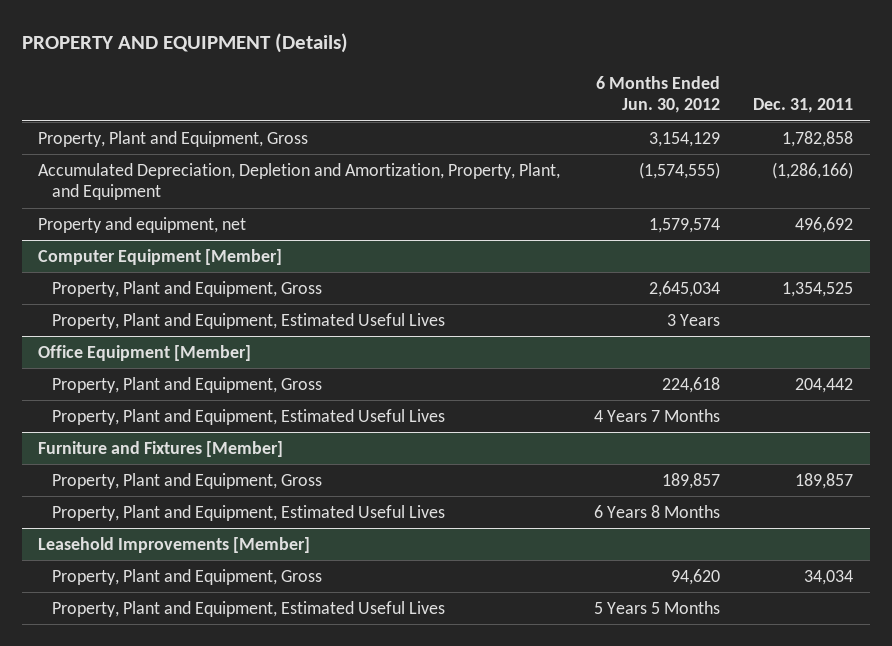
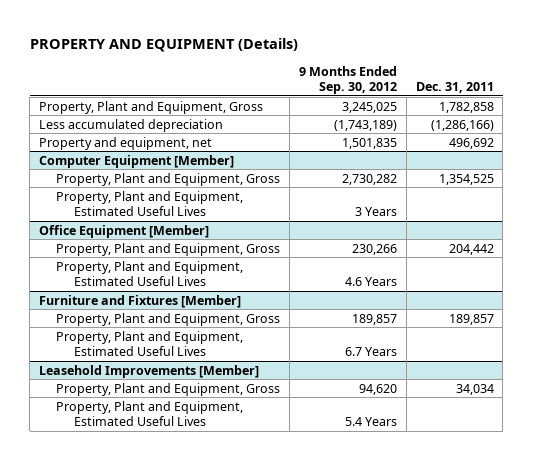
[595,75,720,114] 6 Months Ended Jun. 30, 2012 -> none
none -> [299,65,398,94] 9 Months Ended Sep. 30, 2012
[38,162,561,201] Accumulated Depreciation, Depletion and Amortization, Property, Plant, and Equipment -> [39,118,224,132] Less accumulated depreciation

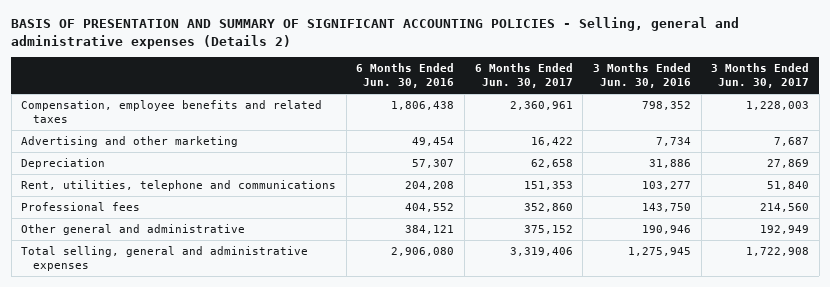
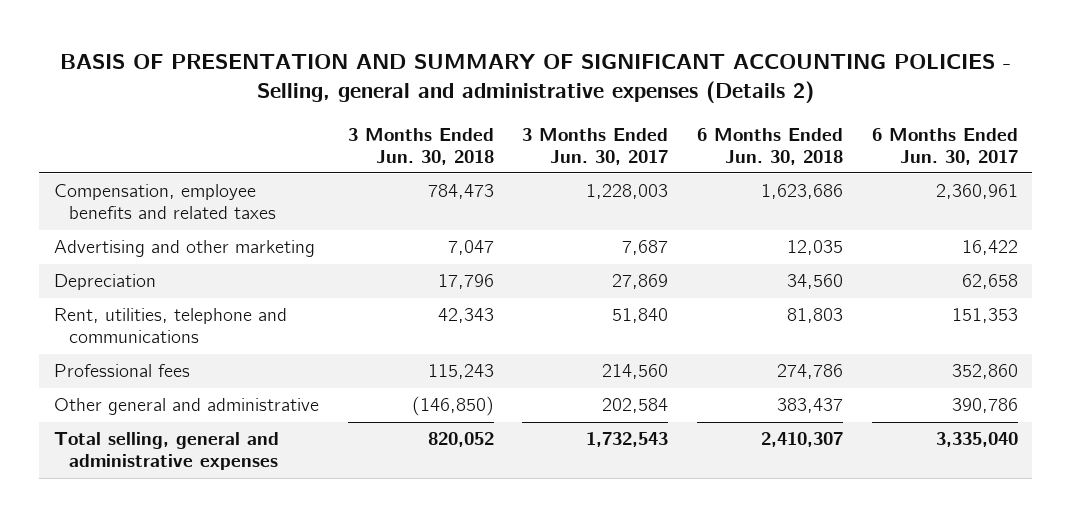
[356,63,455,89] 6 Months Ended Jun. 30, 2016 -> none
[592,63,691,89] 3 Months Ended Jun. 30, 2016 -> none
none -> [347,127,494,165] 3 Months Ended Jun. 30, 2018
none -> [696,127,843,165] 6 Months Ended Jun. 30, 2018
[523,225,573,235] 375,152 -> [951,398,1018,414] 390,786
[760,225,810,235] 192,949 -> [602,398,669,414] 202,584
[509,247,573,257] 3,319,406 -> [935,432,1018,448] 3,335,040
[746,247,810,257] 1,722,908 -> [586,432,669,448] 1,732,543

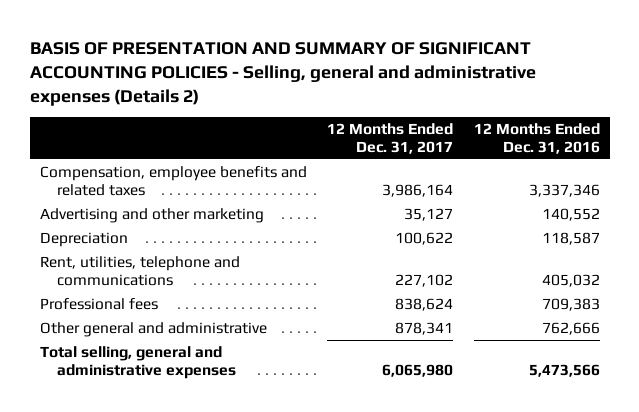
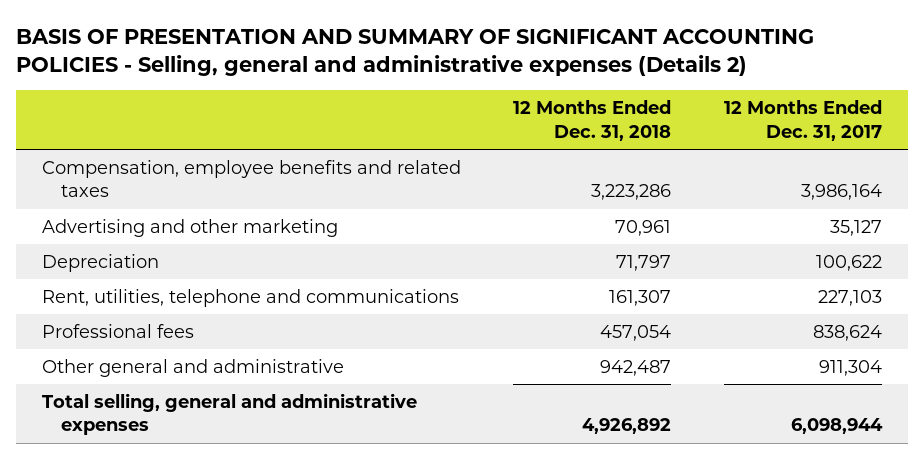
[473,123,600,155] 12 Months Ended Dec. 31, 2016 -> none
none -> [513,100,672,141] 12 Months Ended Dec. 31, 2018
[395,273,454,287] 227,102 -> [817,290,882,307] 227,103
[395,321,454,335] 878,341 -> [818,360,882,377] 911,304
[382,363,454,377] 6,065,980 -> [790,418,883,435] 6,098,944

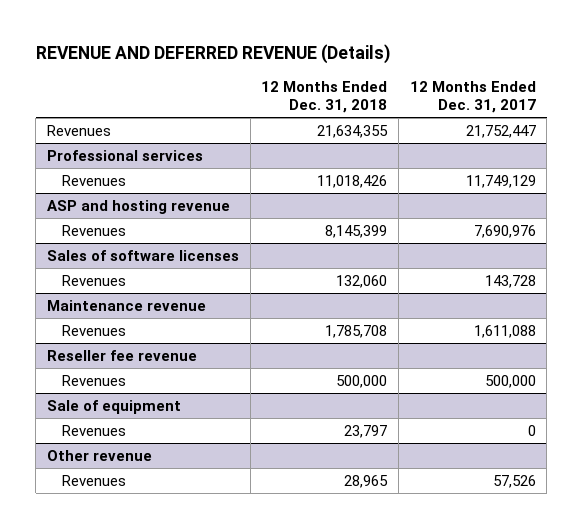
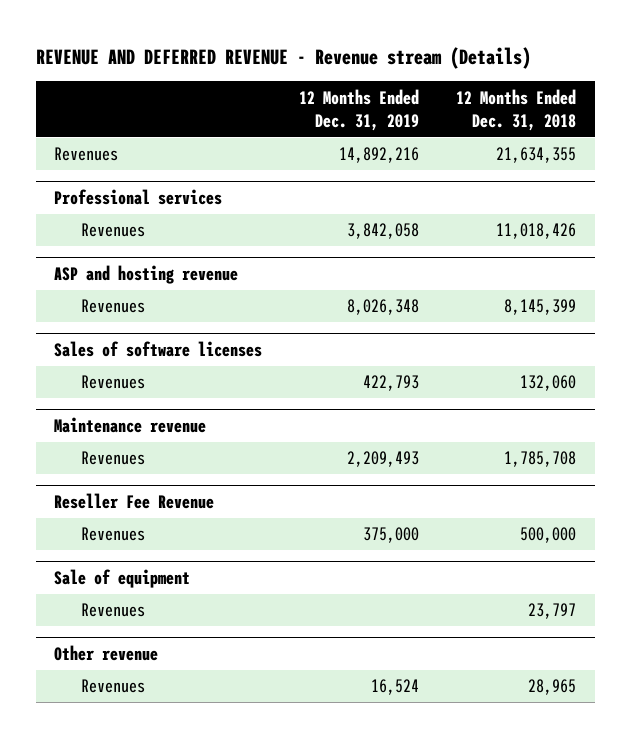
[35,44,390,65] REVENUE AND DEFERRED REVENUE (Details) -> [35,46,531,69] REVENUE AND DEFERRED REVENUE - Revenue stream (Details)
[409,81,536,114] 12 Months Ended Dec. 31, 2017 -> none
none -> [299,88,420,131] 12 Months Ended Dec. 31, 2019
[46,349,197,361] Reseller fee revenue -> [54,492,215,509] Reseller Fee Revenue

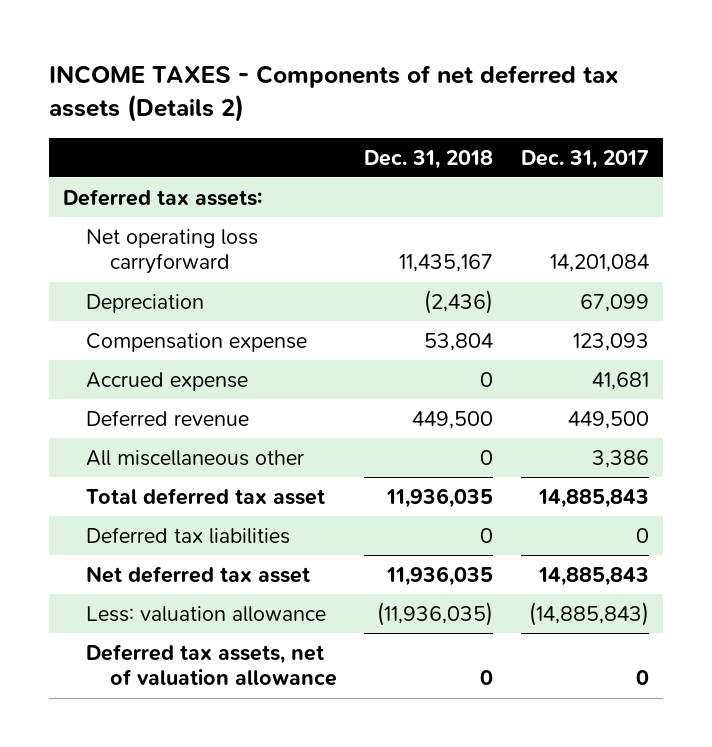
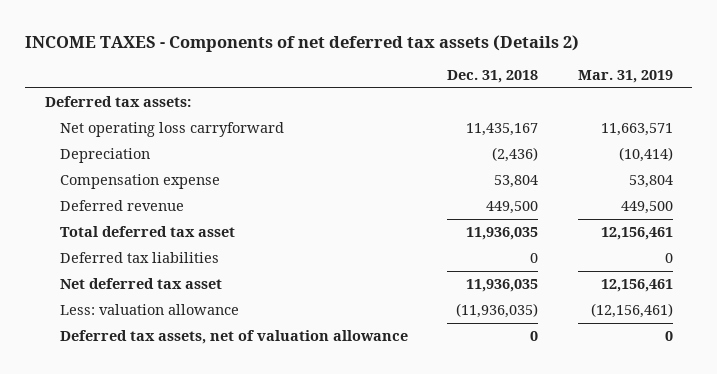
[520,149,649,169] Dec. 31, 2017 -> none
none -> [577,70,673,84] Mar. 31, 2019
[86,371,249,391] Accrued expense -> none
[86,449,305,466] All miscellaneous other -> none

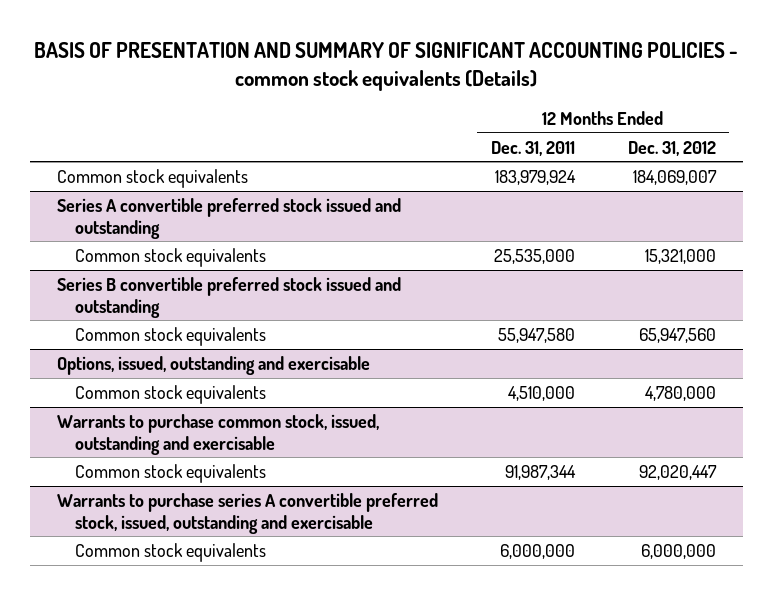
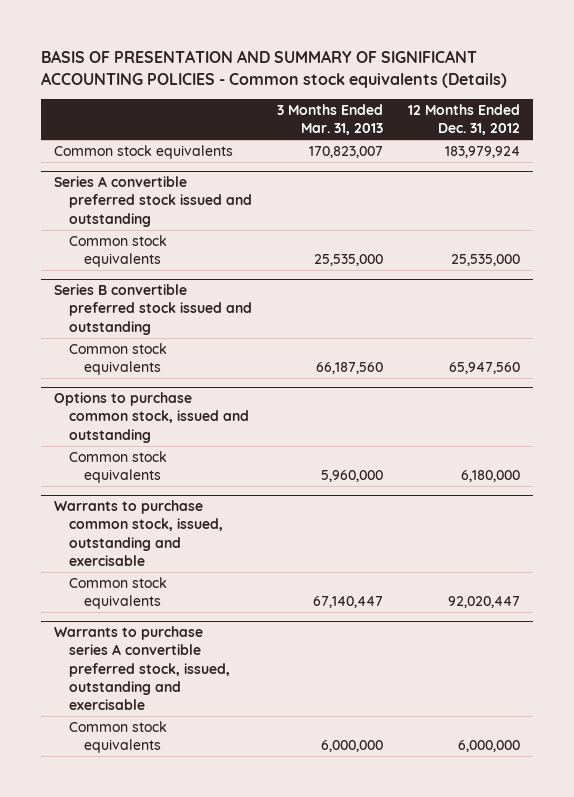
[34,42,739,92] BASIS OF PRESENTATION AND SUMMARY OF SIGNIFICANT ACCOUNTING POLICIES - common stock equivalents (Details) -> [41,49,508,88] BASIS OF PRESENTATION AND SUMMARY OF SIGNIFICANT ACCOUNTING POLICIES - Common stock equivalents (Details)
[490,140,575,156] Dec. 31, 2011 -> none
none -> [276,103,383,136] 3 Months Ended Mar. 31, 2013
[632,169,717,185] 184,069,007 -> [445,146,521,159] 183,979,924
[644,248,716,264] 15,321,000 -> [451,254,521,267] 25,535,000
[56,355,370,375] Options, issued, outstanding and exercisable -> none
none -> [53,392,249,443] Options to purchase common stock, issued and outstanding
[644,385,716,401] 4,780,000 -> [461,470,521,483] 6,180,000

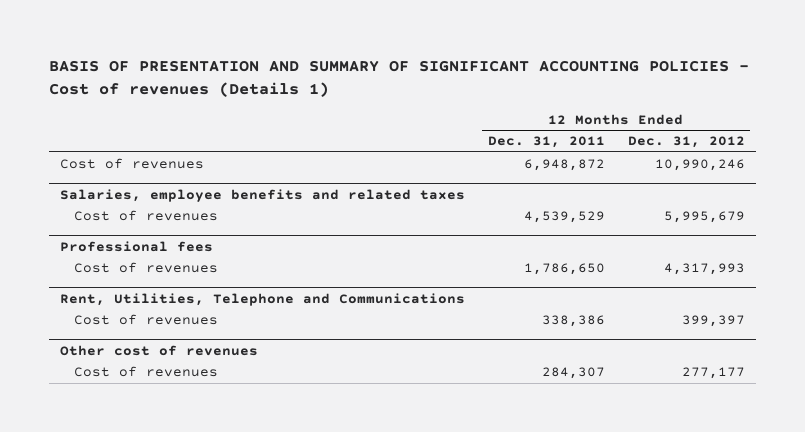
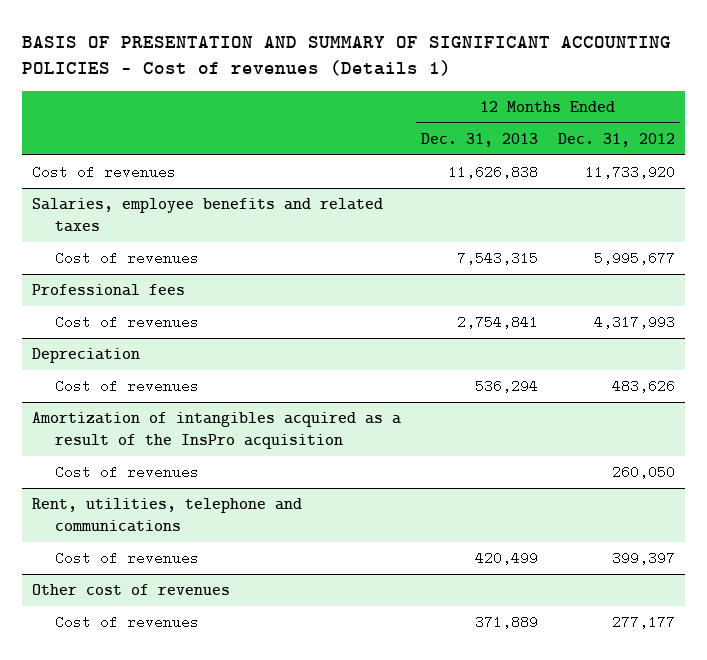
[487,136,605,149] Dec. 31, 2011 -> none
none -> [421,133,539,148] Dec. 31, 2013
[654,159,745,172] 10,990,246 -> [585,165,676,180] 11,733,920
[663,211,745,224] 5,995,679 -> [594,251,676,266] 5,995,677
none -> [31,348,140,364] Depreciation
none -> [55,379,200,394] Cost of revenues
none -> [31,412,401,449] Amortization of intangibles acquired as a result of the InsPro acquisition
none -> [55,465,200,480] Cost of revenues
[60,292,466,306] Rent, Utilities, Telephone and Communications -> [31,498,302,532] Rent, utilities, telephone and communications

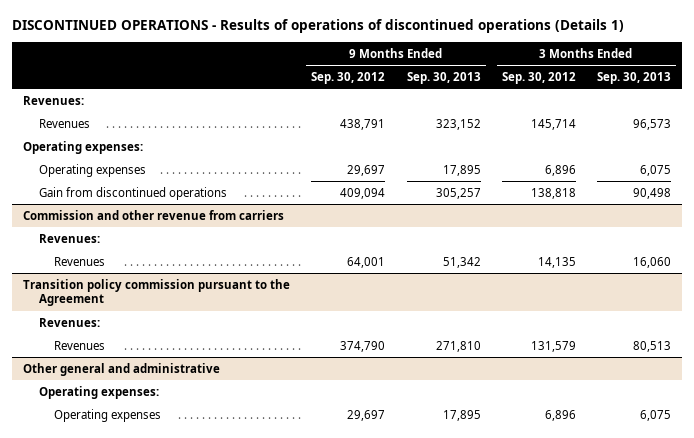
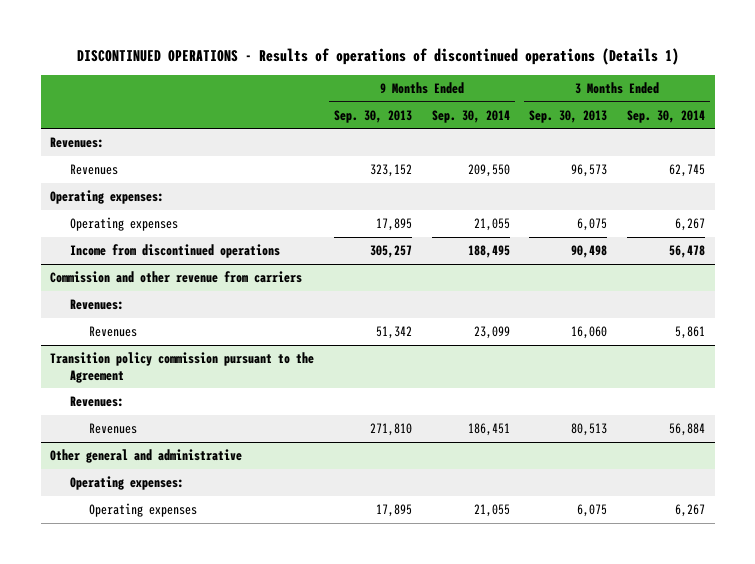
[311,71,386,84] Sep. 30, 2012 -> none
[501,71,576,84] Sep. 30, 2012 -> none
none -> [431,109,510,123] Sep. 30, 2014
none -> [626,109,705,123] Sep. 30, 2014
[38,186,227,200] Gain from discontinued operations -> [69,244,280,259] Income from discontinued operations

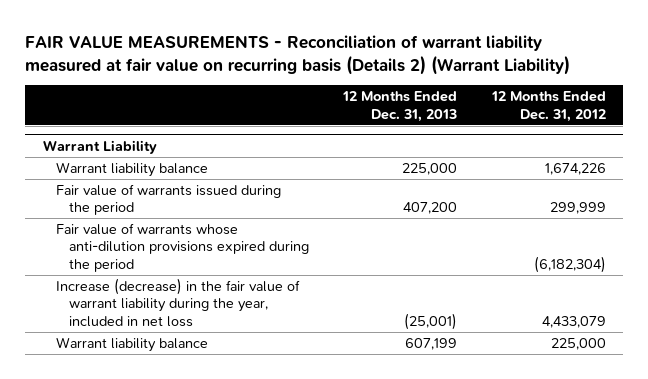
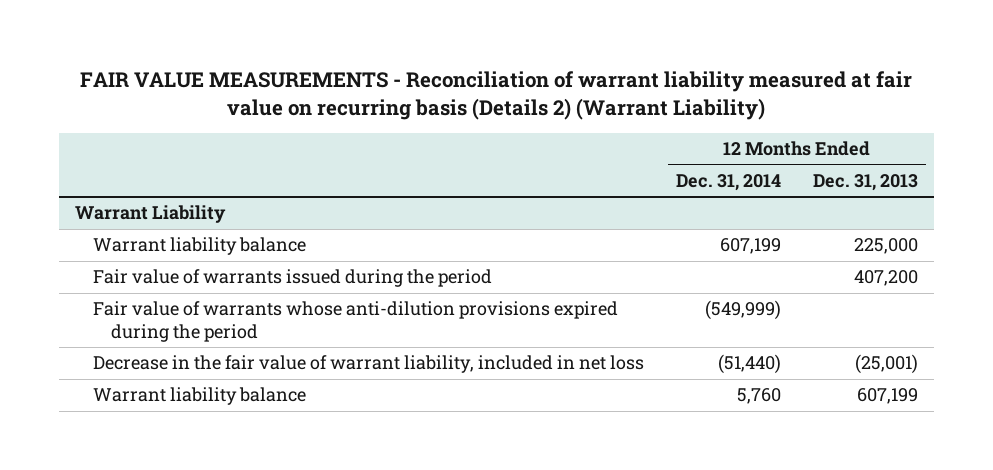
[490,91,606,122] 12 Months Ended Dec. 31, 2012 -> none
none -> [675,173,781,191] Dec. 31, 2014
[55,277,300,327] Increase (decrease) in the fair value of warrant liability during the year, included in net loss -> [93,355,645,374] Decrease in the fair value of warrant liability, included in net loss

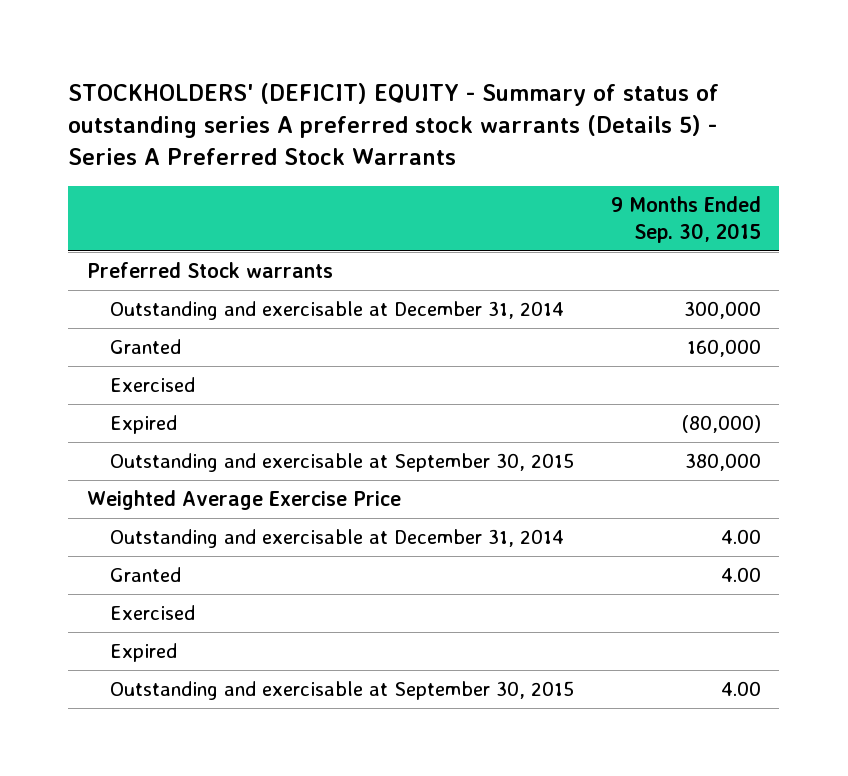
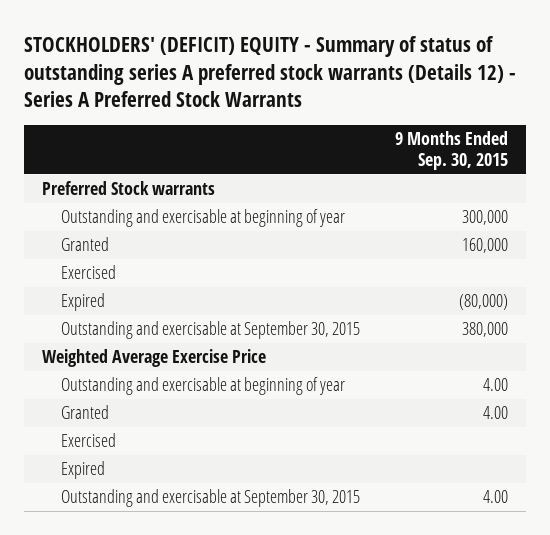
[68,82,720,166] STOCKHOLDERS' (DEFICIT) EQUITY - Summary of status of outstanding series A preferred stock warrants (Details 5) - Series A Preferred Stock Warrants -> [24,35,517,108] STOCKHOLDERS' (DEFICIT) EQUITY - Summary of status of outstanding series A preferred stock warrants (Details 12) - Series A Preferred Stock Warrants
[109,301,564,321] Outstanding and exercisable at December 31, 2014 -> [60,209,345,228] Outstanding and exercisable at beginning of year
[109,529,564,549] Outstanding and exercisable at December 31, 2014 -> [60,377,345,396] Outstanding and exercisable at beginning of year

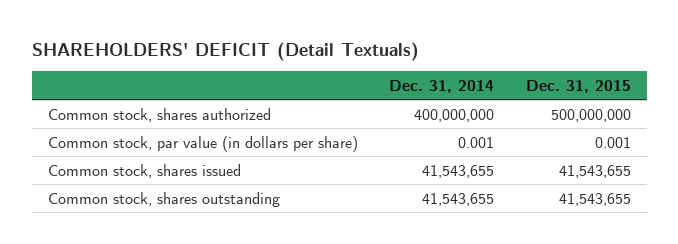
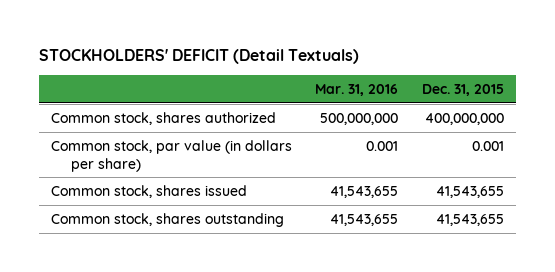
[31,41,419,61] SHAREHOLDERS' DEFICIT (Detail Textuals) -> [38,48,359,64] STOCKHOLDERS' DEFICIT (Detail Textuals)
[389,79,495,93] Dec. 31, 2014 -> none
none -> [315,83,399,96] Mar. 31, 2016
[550,108,631,122] 500,000,000 -> [425,112,505,125] 400,000,000

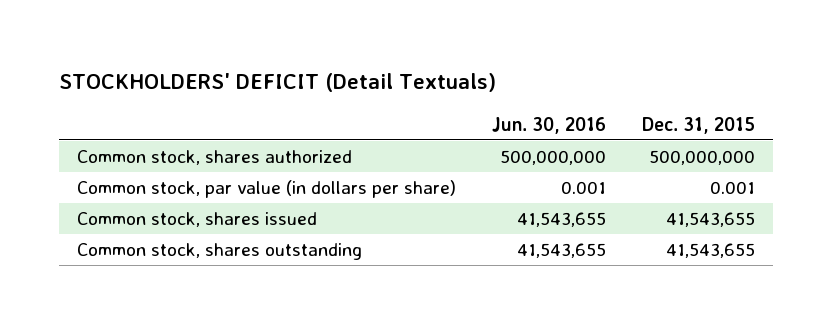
[315,83,399,96] Mar. 31, 2016 -> none
none -> [492,116,607,134] Jun. 30, 2016
[425,112,505,125] 400,000,000 -> [649,150,756,166] 500,000,000

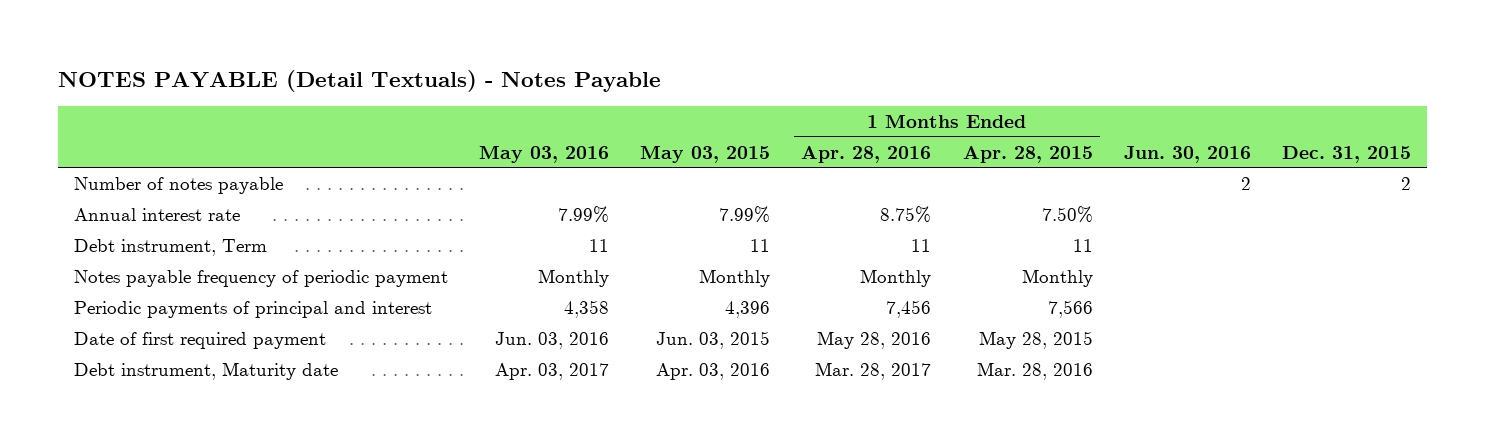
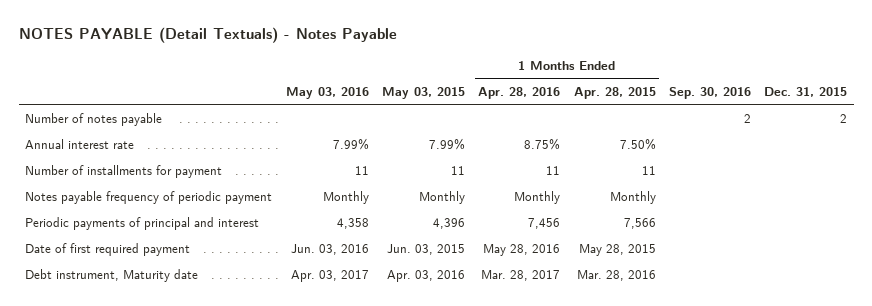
[1123,145,1251,163] Jun. 30, 2016 -> none
none -> [668,86,751,99] Sep. 30, 2016
[73,238,267,256] Debt instrument, Term -> [25,164,223,178] Number of installments for payment

